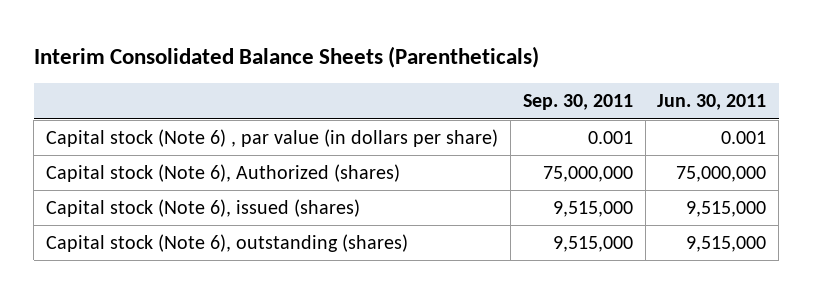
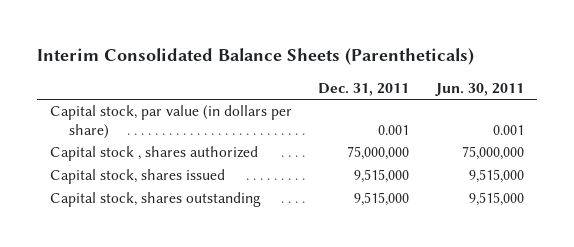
[522,94,633,111] Sep. 30, 2011 -> none
none -> [318,82,410,96] Dec. 31, 2011
[46,129,499,148] Capital stock (Note 6) , par value (in dollars per share) -> [49,105,292,139] Capital stock, par value (in dollars per share)
[46,164,401,183] Capital stock (Note 6), Authorized (shares) -> [49,146,258,162] Capital stock , shares authorized
[46,199,361,218] Capital stock (Note 6), issued (shares) -> [49,169,225,185] Capital stock, shares issued
[46,234,409,253] Capital stock (Note 6), outstanding (shares) -> [49,192,261,208] Capital stock, shares outstanding

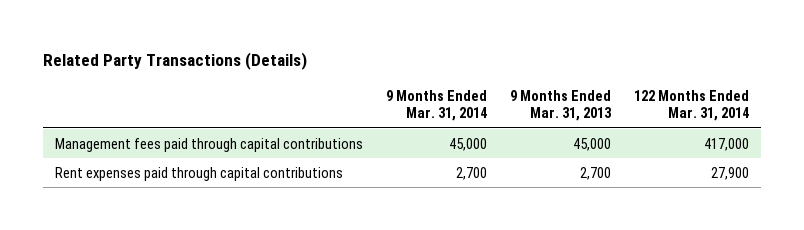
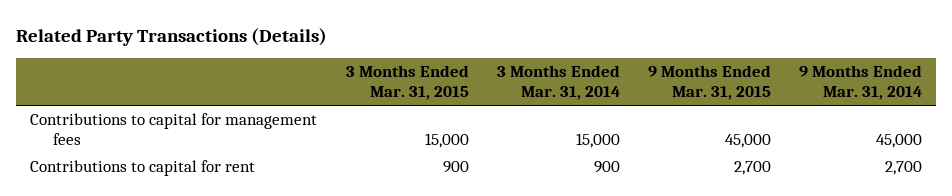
[510,89,613,122] 9 Months Ended Mar. 31, 2013 -> none
[634,89,750,122] 122 Months Ended Mar. 31, 2014 -> none
none -> [345,65,469,100] 3 Months Ended Mar. 31, 2015
none -> [496,65,620,100] 3 Months Ended Mar. 31, 2014
none -> [647,65,771,100] 9 Months Ended Mar. 31, 2015
[55,137,364,152] Management fees paid through capital contributions -> [30,113,318,145] Contributions to capital for management fees
[55,166,344,181] Rent expenses paid through capital contributions -> [30,160,256,177] Contributions to capital for rent

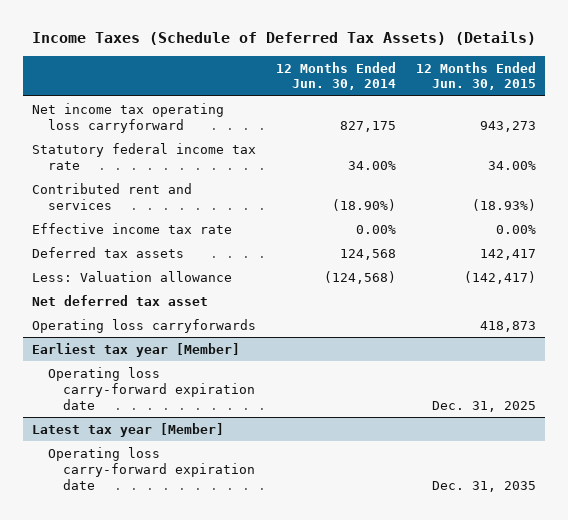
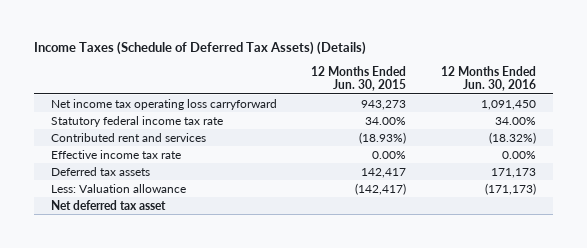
[275,61,396,91] 12 Months Ended Jun. 30, 2014 -> none
none -> [440,65,536,92] 12 Months Ended Jun. 30, 2016
[32,318,257,333] Operating loss carryforwards -> none
[32,342,241,357] Earliest tax year [Member] -> none
[47,366,256,410] Operating loss carry-forward expiration date -> none
[32,422,225,437] Latest tax year [Member] -> none
[47,446,256,490] Operating loss carry-forward expiration date -> none

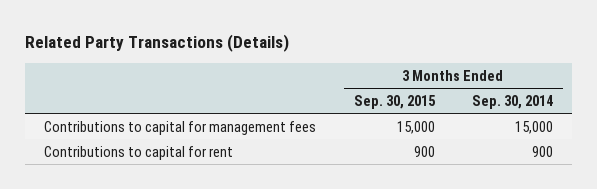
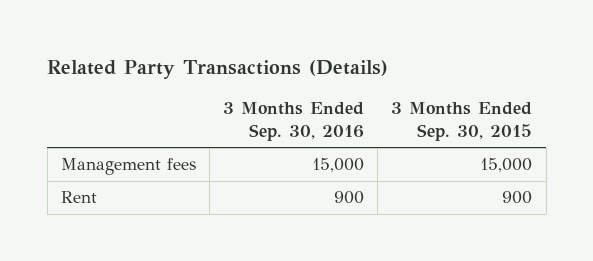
[472,95,554,110] Sep. 30, 2014 -> none
none -> [223,102,365,141] 3 Months Ended Sep. 30, 2016
[44,120,317,135] Contributions to capital for management fees -> [60,158,196,176] Management fees
[44,145,234,160] Contributions to capital for rent -> [60,191,97,204] Rent

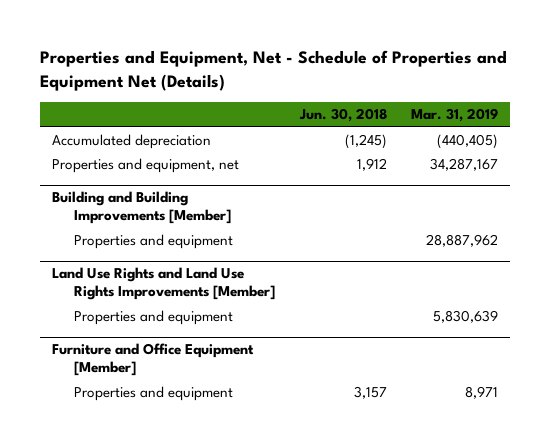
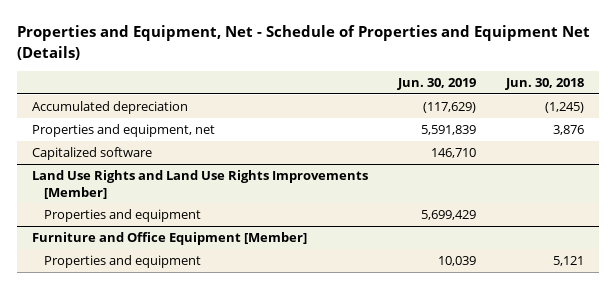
[410,108,498,123] Mar. 31, 2019 -> none
none -> [396,78,476,91] Jun. 30, 2019
[51,191,232,225] Building and Building Improvements [Member] -> none
[74,234,234,250] Properties and equipment -> none
[356,158,387,172] 1,912 -> [553,125,585,136] 3,876
none -> [31,147,152,161] Capitalized software
[353,386,387,400] 3,157 -> [553,256,585,267] 5,121

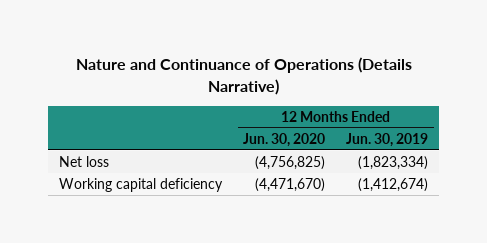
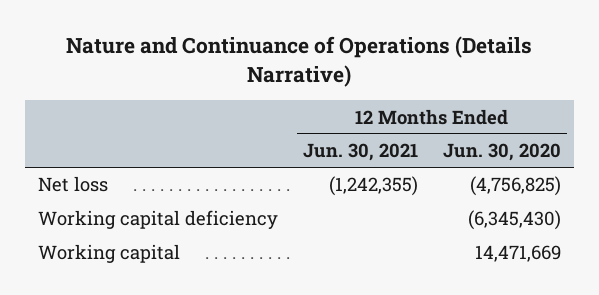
[346,132,429,147] Jun. 30, 2019 -> none
none -> [302,143,418,162] Jun. 30, 2021
[255,178,326,193] (4,471,670) -> [468,210,562,231] (6,345,430)
none -> [37,244,180,264] Working capital

